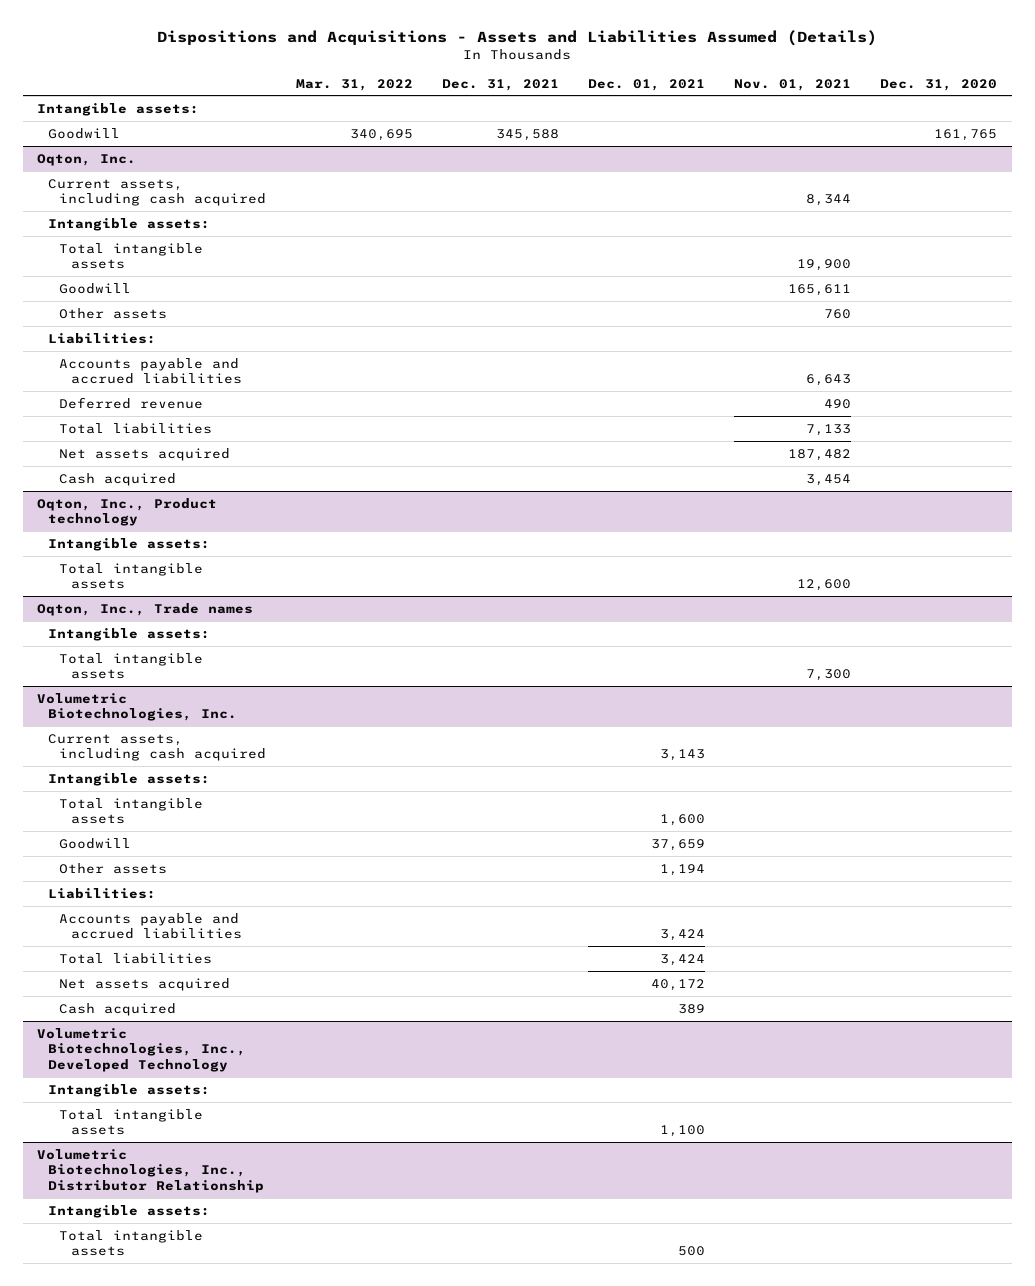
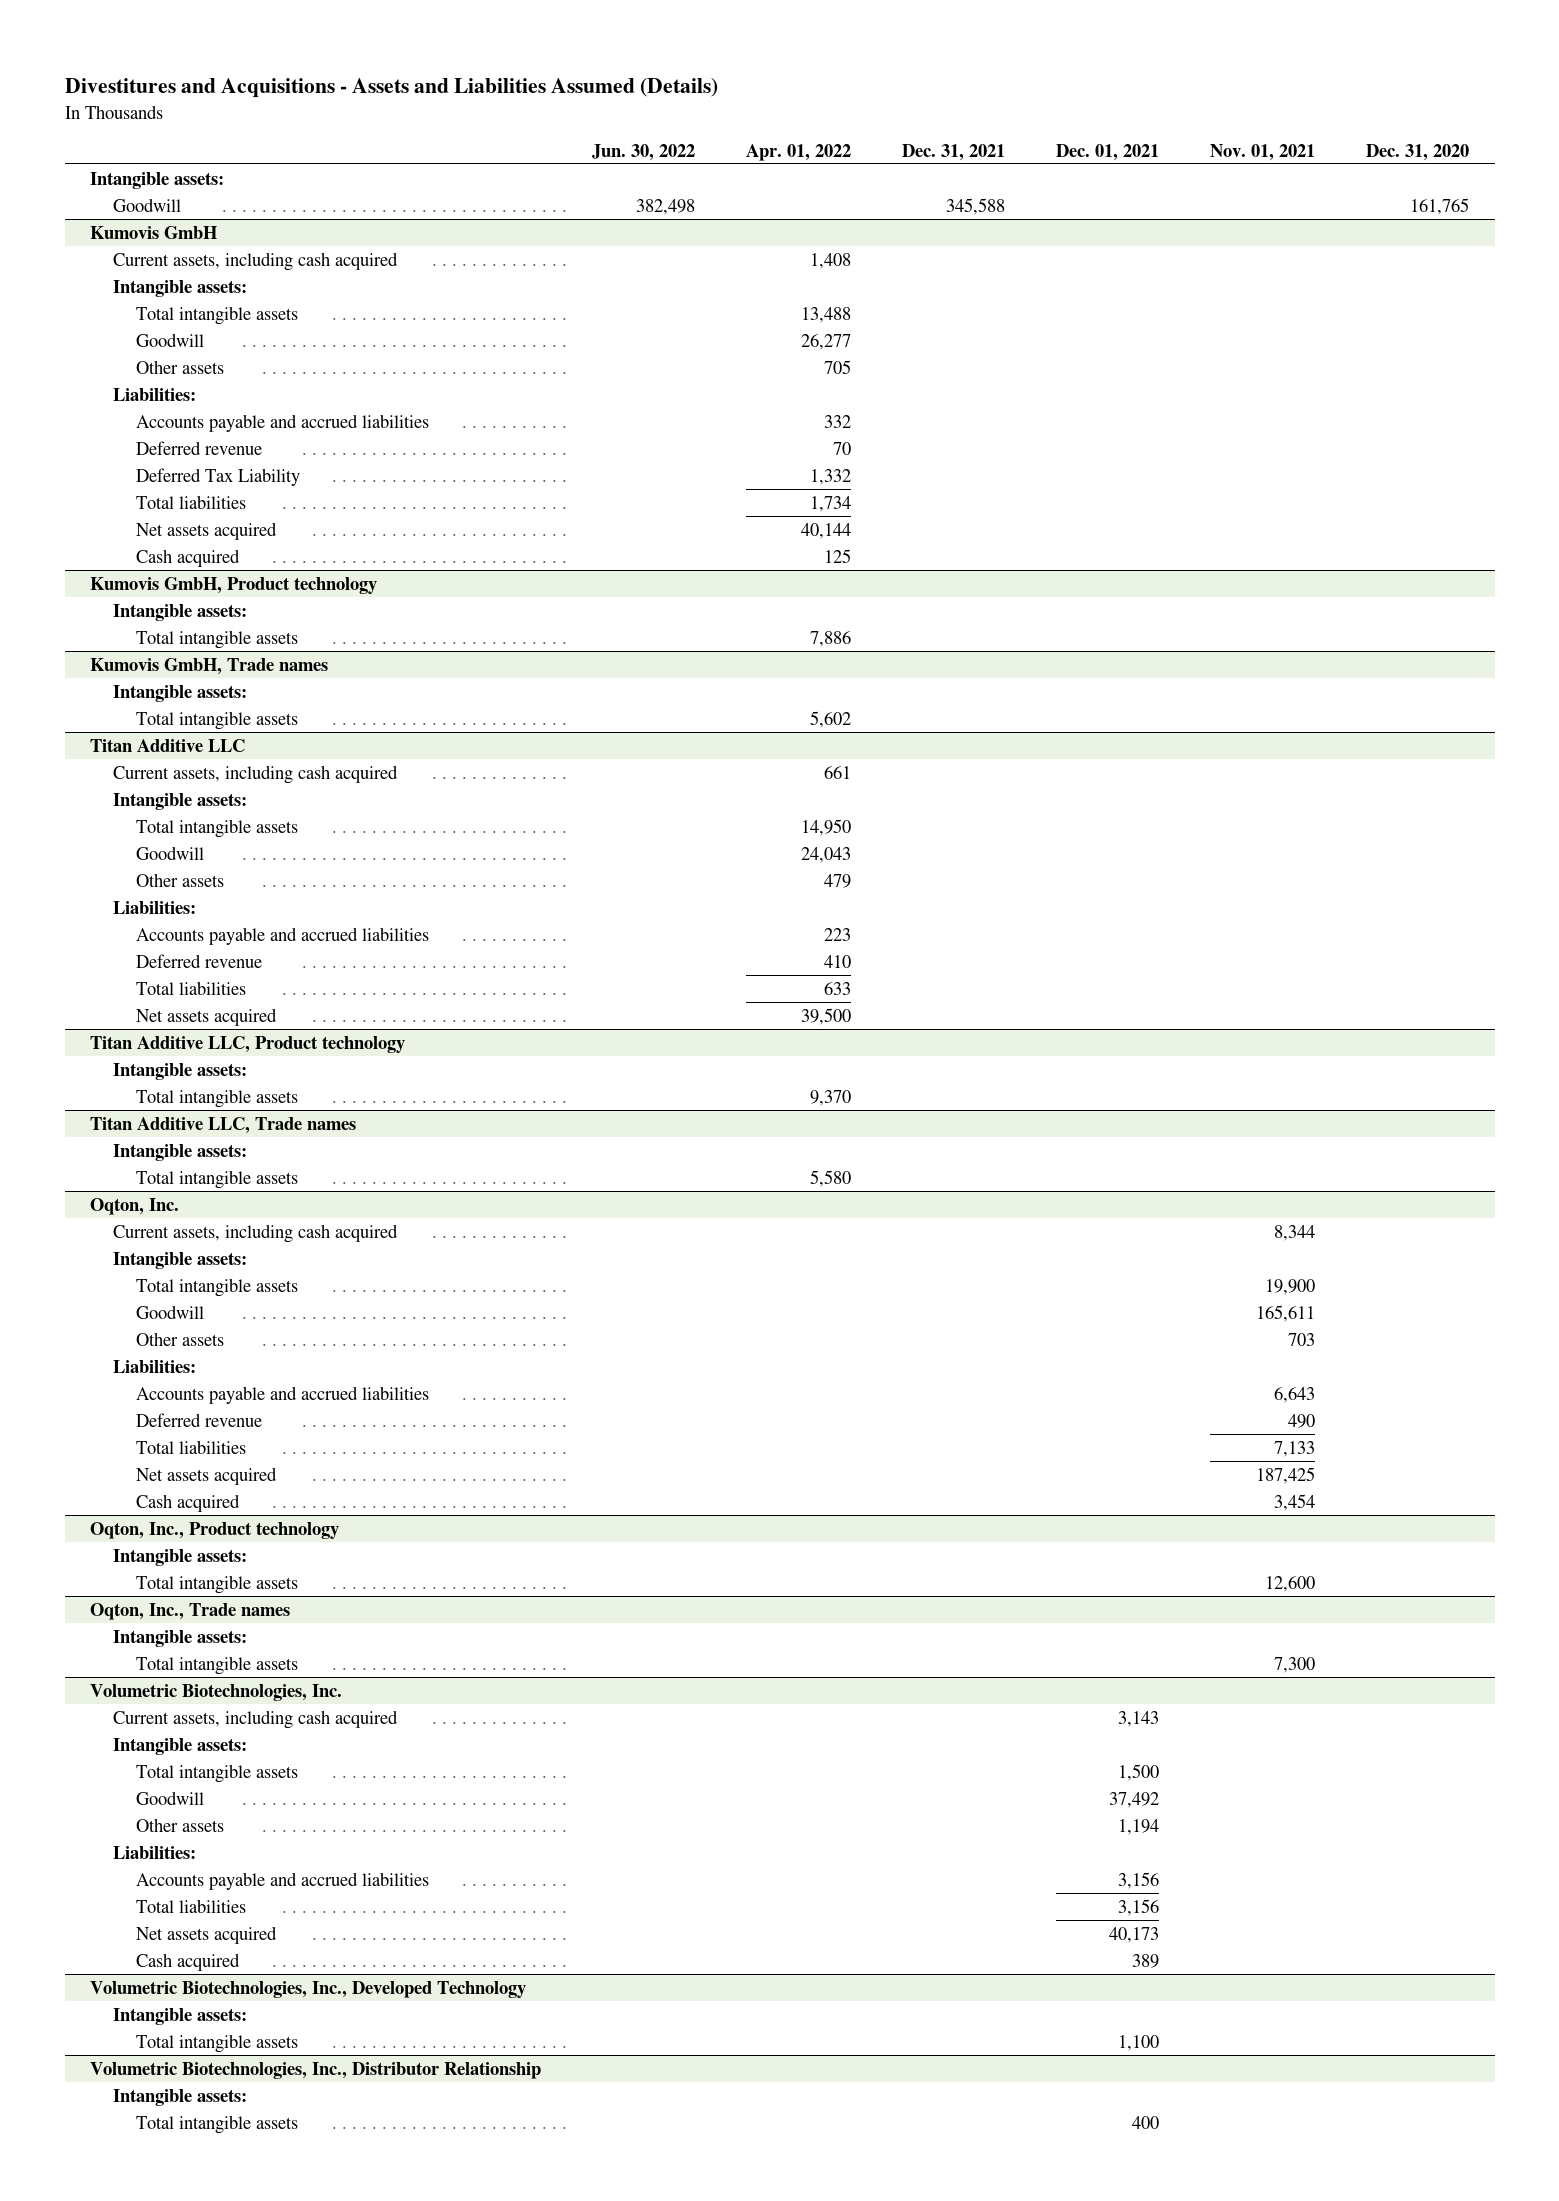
[157,29,878,46] Dispositions and Acquisitions - Assets and Liabilities Assumed (Details) -> [64,78,718,99] Divestitures and Acquisitions - Assets and Liabilities Assumed (Details)
[295,78,413,91] Mar. 31, 2022 -> none
none -> [592,143,696,161] Jun. 30, 2022
none -> [746,143,852,161] Apr. 01, 2022
none -> [90,225,219,239] Kumovis GmbH
none -> [113,251,399,271] Current assets, including cash acquired
none -> [113,279,248,297] Intangible assets:
none -> [136,305,299,325] Total intangible assets
none -> [136,332,205,347] Goodwill
none -> [136,359,225,374] Other assets
none -> [113,387,197,401] Liabilities:
none -> [136,413,430,432] Accounts payable and accrued liabilities
none -> [136,440,263,455] Deferred revenue
none -> [136,467,301,486] Deferred Tax Liability
none -> [136,494,247,509] Total liabilities
none -> [136,521,278,540] Net assets acquired
none -> [136,548,241,567] Cash acquired
none -> [90,576,378,594] Kumovis GmbH, Product technology
none -> [113,603,248,621] Intangible assets:
none -> [136,629,299,649] Total intangible assets
none -> [90,657,329,675] Kumovis GmbH, Trade names
none -> [113,684,248,702] Intangible assets:
none -> [136,710,299,730] Total intangible assets
none -> [90,738,246,752] Titan Additive LLC
none -> [113,764,399,784] Current assets, including cash acquired
none -> [113,792,248,810] Intangible assets:
none -> [136,818,299,838] Total intangible assets
none -> [136,845,205,860] Goodwill
none -> [136,872,225,887] Other assets
none -> [113,900,197,914] Liabilities:
none -> [136,926,430,945] Accounts payable and accrued liabilities
none -> [136,953,263,968] Deferred revenue
none -> [136,980,247,995] Total liabilities
none -> [136,1007,278,1026] Net assets acquired
none -> [90,1035,406,1053] Titan Additive LLC, Product technology
none -> [113,1062,248,1080] Intangible assets:
none -> [136,1088,299,1108] Total intangible assets
none -> [90,1116,357,1134] Titan Additive LLC, Trade names
none -> [113,1143,248,1161] Intangible assets:
none -> [136,1169,299,1189] Total intangible assets
[824,308,852,319] 760 -> [1288,1332,1316,1346] 703
[788,448,852,461] 187,482 -> [1256,1466,1316,1484] 187,425
[660,814,706,827] 1,600 -> [1118,1763,1160,1781] 1,500
[651,838,706,851] 37,659 -> [1109,1791,1160,1808] 37,492
[660,929,706,942] 3,424 -> [1118,1871,1160,1889] 3,156
[660,953,706,966] 3,424 -> [1118,1898,1160,1916] 3,156
[651,978,706,991] 40,172 -> [1109,1926,1160,1943] 40,173
[678,1246,706,1257] 500 -> [1132,2115,1160,2129] 400

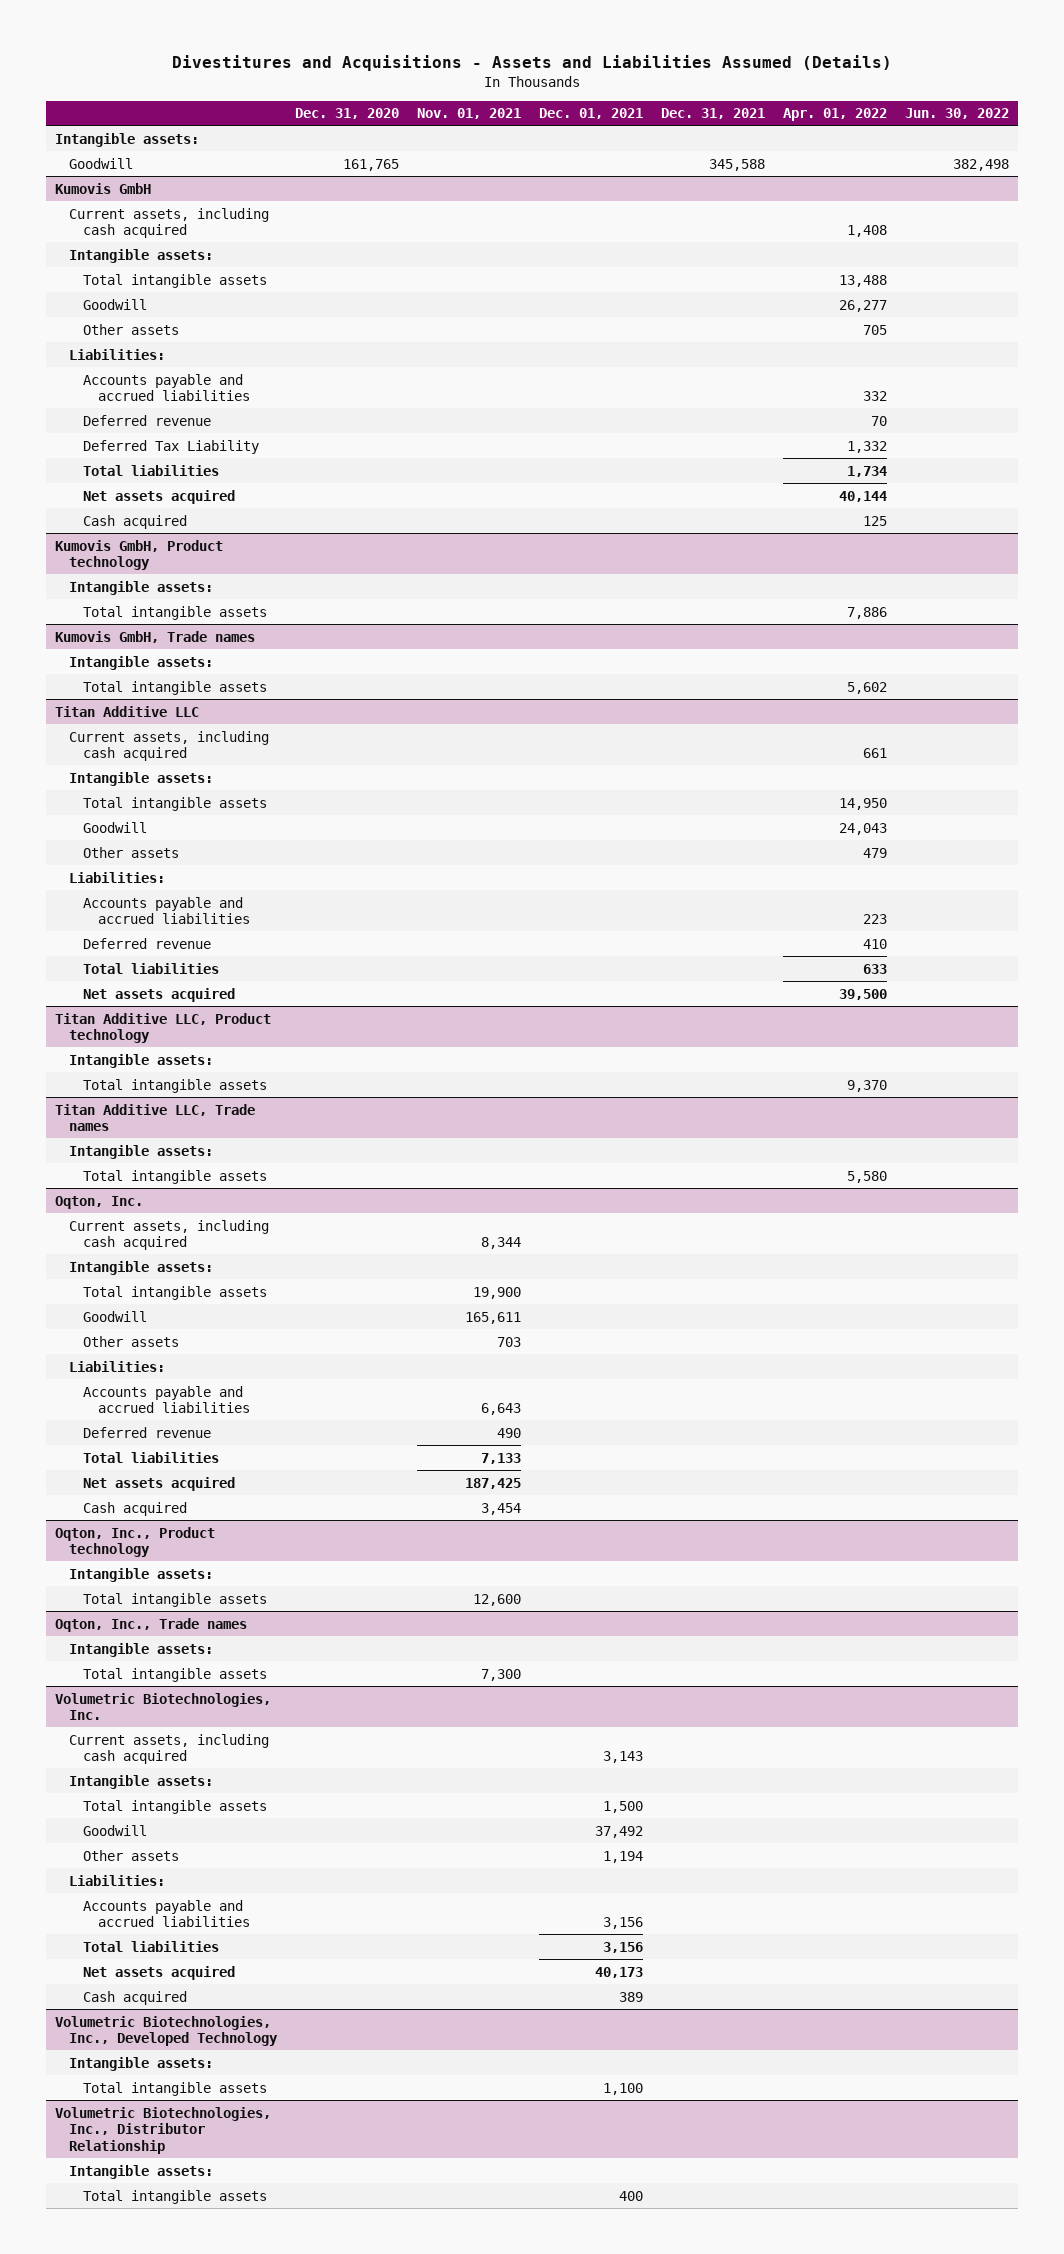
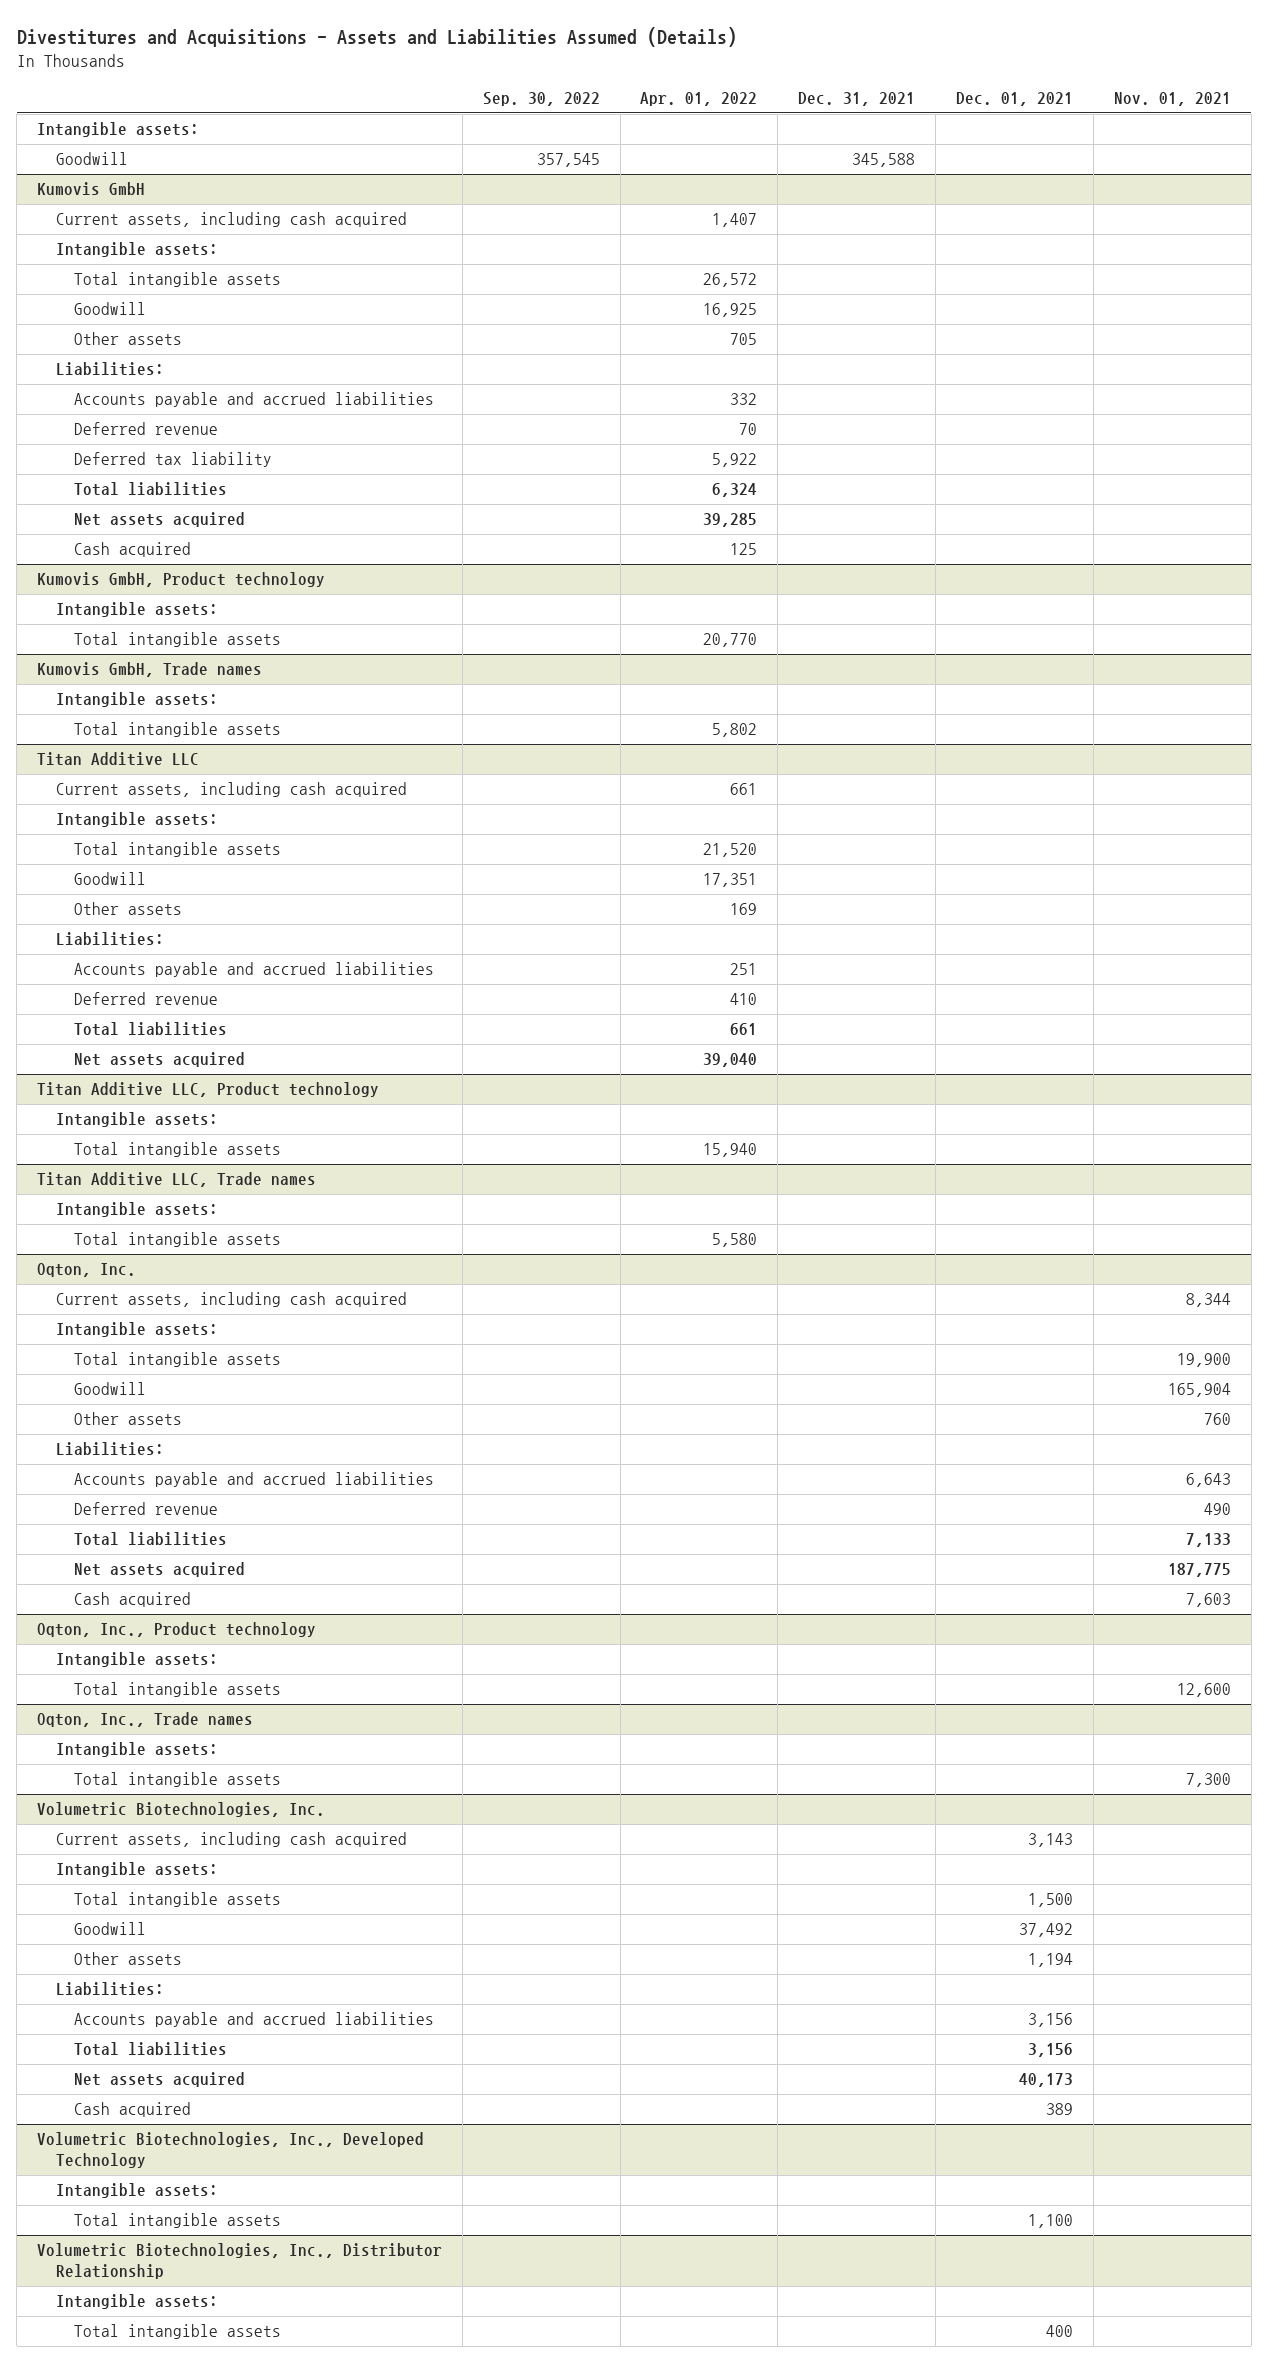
[295,108,400,120] Dec. 31, 2020 -> none
[905,108,1010,120] Jun. 30, 2022 -> none
none -> [482,92,600,107] Sep. 30, 2022
[847,225,888,238] 1,408 -> [712,213,758,228] 1,407
[839,274,888,287] 13,488 -> [703,273,758,288] 26,572
[839,299,888,312] 26,277 -> [703,303,758,318] 16,925
[83,439,260,454] Deferred Tax Liability -> [74,452,273,468] Deferred tax liability
[847,440,888,453] 1,332 -> [712,453,758,468] 5,922
[847,465,888,477] 1,734 -> [712,483,758,498] 6,324
[839,490,888,502] 40,144 -> [703,513,758,528] 39,285
[847,606,888,619] 7,886 -> [703,633,758,648] 20,770
[847,681,888,694] 5,602 -> [712,723,758,738] 5,802
[839,797,888,810] 14,950 -> [703,843,758,858] 21,520
[839,822,888,835] 24,043 -> [703,873,758,888] 17,351
[863,847,888,858] 479 -> [730,903,758,916] 169
[863,914,888,925] 223 -> [730,963,758,976] 251
[863,963,888,974] 633 -> [730,1023,758,1036] 661
[839,988,888,1000] 39,500 -> [703,1053,758,1068] 39,040
[847,1079,888,1092] 9,370 -> [703,1143,758,1158] 15,940
[465,1311,522,1324] 165,611 -> [1167,1383,1231,1398] 165,904
[497,1336,522,1347] 703 -> [1203,1413,1231,1426] 760
[465,1477,522,1489] 187,425 -> [1167,1563,1231,1578] 187,775
[481,1502,522,1515] 3,454 -> [1185,1593,1231,1608] 7,603

